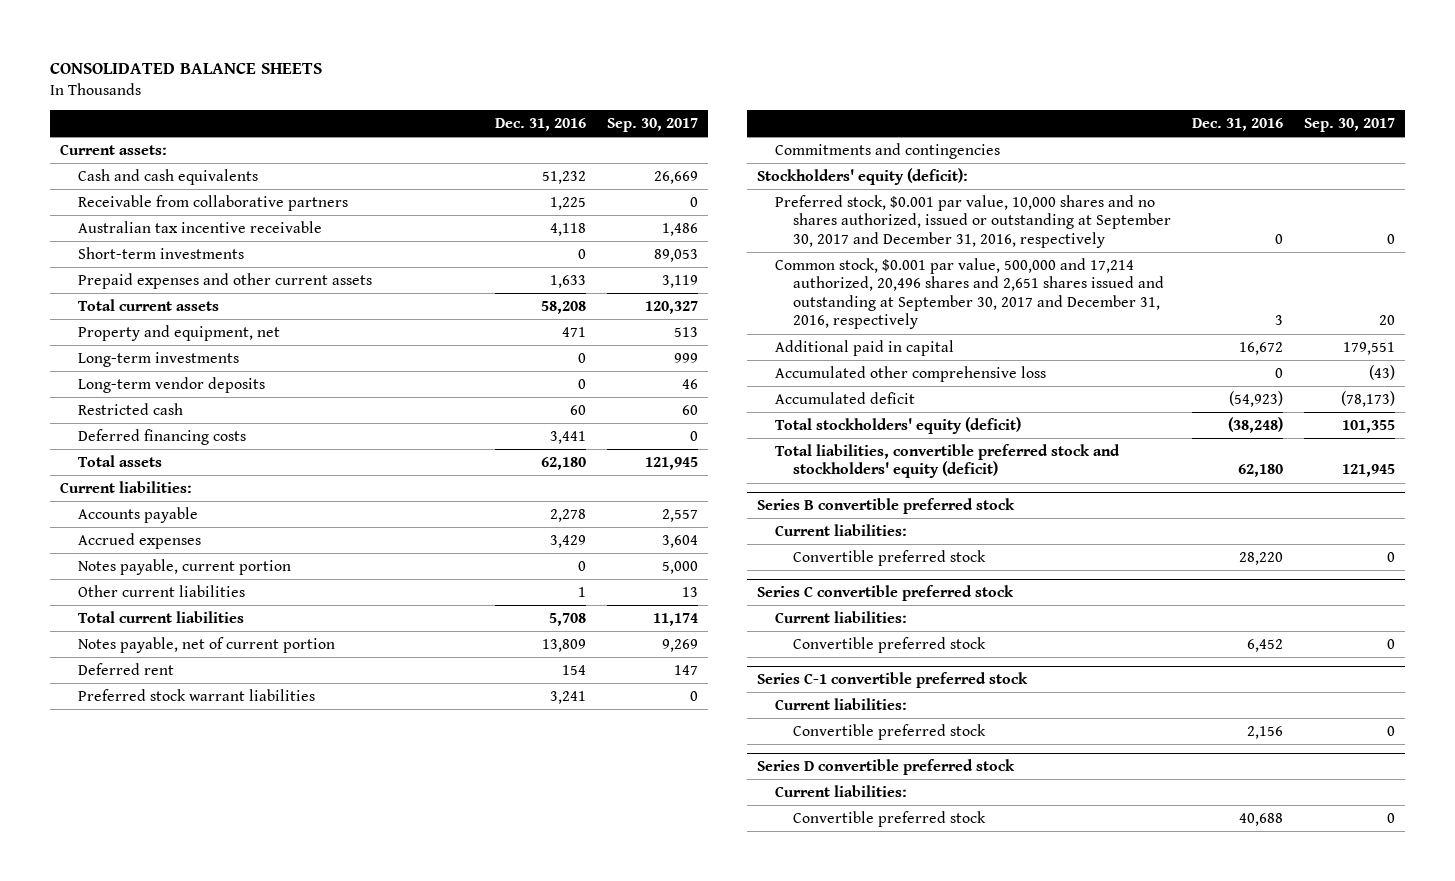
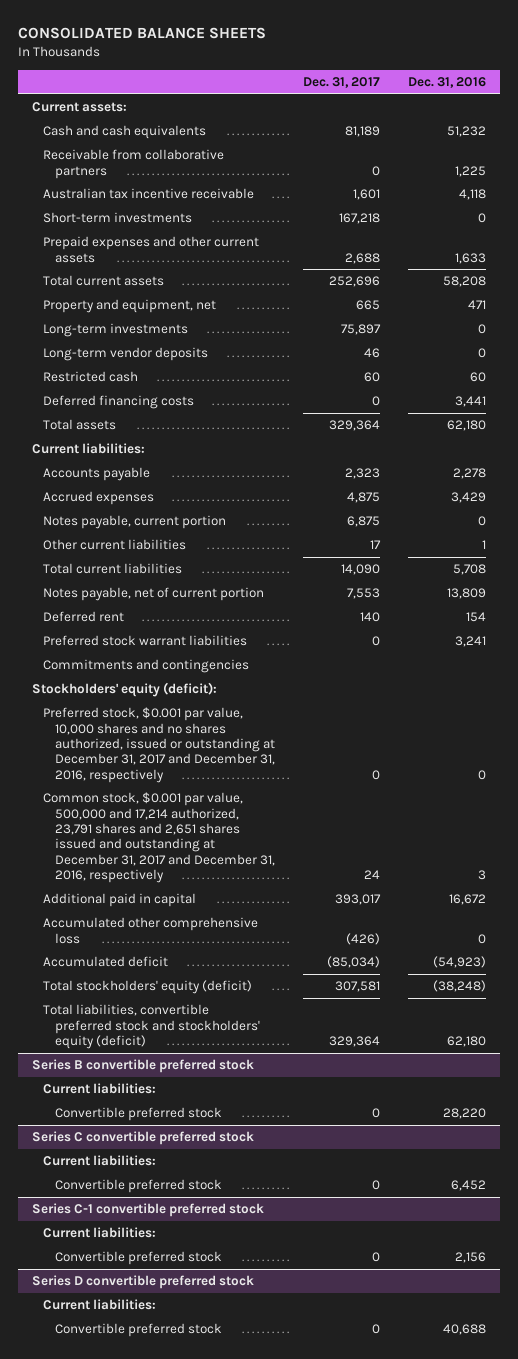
[606,118,698,133] Sep. 30, 2017 -> none
none -> [302,76,380,88] Dec. 31, 2017
[775,194,1171,248] Preferred stock, $0.001 par value, 10,000 shares and no shares authorized, issued or outstanding at September 30, 2017 and December 31, 2016, respectively -> [43,707,275,783] Preferred stock, $0.001 par value, 10,000 shares and no shares authorized, issued or outstanding at December 31, 2017 and December 31, 2016, respectively
[775,257,1164,330] Common stock, $0.001 par value, 500,000 and 17,214 authorized, 20,496 shares and 2,651 shares issued and outstanding at September 30, 2017 and December 31, 2016, respectively -> [43,792,275,883] Common stock, $0.001 par value, 500,000 and 17,214 authorized, 23,791 shares and 2,651 shares issued and outstanding at December 31, 2017 and December 31, 2016, respectively

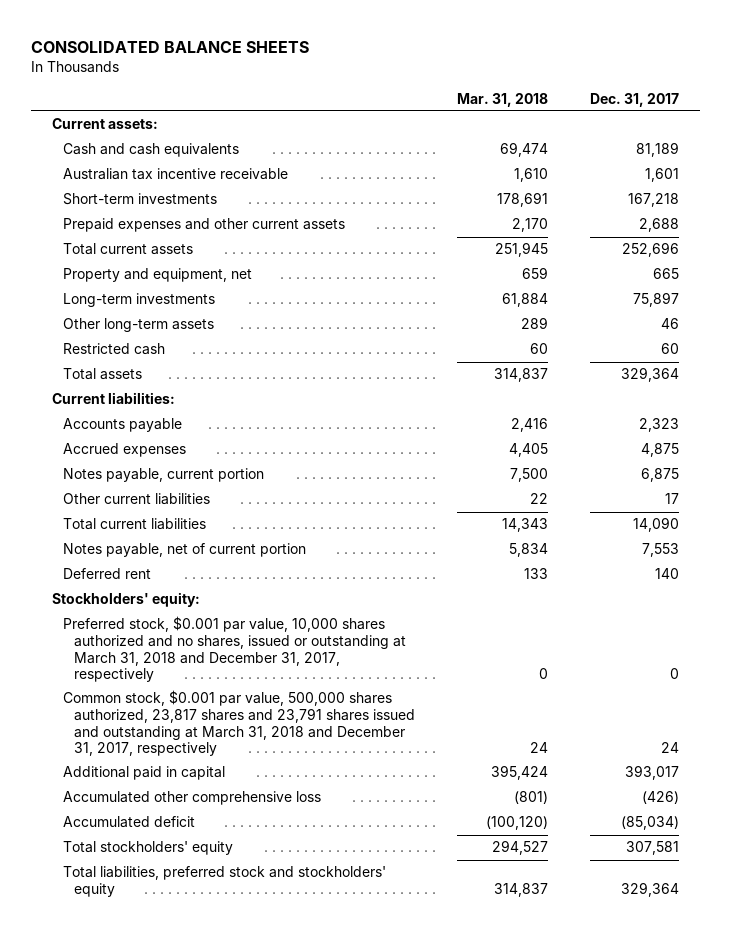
[407,76,486,88] Dec. 31, 2016 -> none
none -> [457,92,549,107] Mar. 31, 2018
[43,149,225,179] Receivable from collaborative partners -> none
[43,347,209,362] Long-term vendor deposits -> none
none -> [63,318,215,333] Other long-term assets
[43,395,195,410] Deferred financing costs -> none
[43,635,248,647] Preferred stock warrant liabilities -> none
[43,659,250,674] Commitments and contingencies -> none
[31,682,217,698] Stockholders' equity (deficit): -> [52,592,201,608] Stockholders' equity:
[43,707,275,783] Preferred stock, $0.001 par value, 10,000 shares and no shares authorized, issued or outstanding at December 31, 2017 and December 31, 2016, respectively -> [63,616,406,683] Preferred stock, $0.001 par value, 10,000 shares authorized and no shares, issued or outstanding at March 31, 2018 and December 31, 2017, respectively
[43,792,275,883] Common stock, $0.001 par value, 500,000 and 17,214 authorized, 23,791 shares and 2,651 shares issued and outstanding at December 31, 2017 and December 31, 2016, respectively -> [63,690,415,757] Common stock, $0.001 par value, 500,000 shares authorized, 23,817 shares and 23,791 shares issued and outstanding at March 31, 2018 and December 31, 2017, respectively
[31,1059,254,1074] Series B convertible preferred stock -> none
[43,1083,157,1095] Current liabilities: -> none
[54,1107,222,1122] Convertible preferred stock -> none
[31,1131,254,1146] Series C convertible preferred stock -> none
[43,1155,157,1167] Current liabilities: -> none
[54,1179,222,1194] Convertible preferred stock -> none
[31,1203,264,1218] Series C-1 convertible preferred stock -> none
[43,1227,157,1239] Current liabilities: -> none
[54,1251,222,1266] Convertible preferred stock -> none
[31,1275,254,1290] Series D convertible preferred stock -> none
[43,1299,157,1311] Current liabilities: -> none
[54,1323,222,1338] Convertible preferred stock -> none
[43,980,253,995] Total stockholders' equity (deficit) -> [63,841,234,856] Total stockholders' equity
[43,1004,260,1049] Total liabilities, convertible preferred stock and stockholders' equity (deficit) -> [63,866,387,898] Total liabilities, preferred stock and stockholders' equity

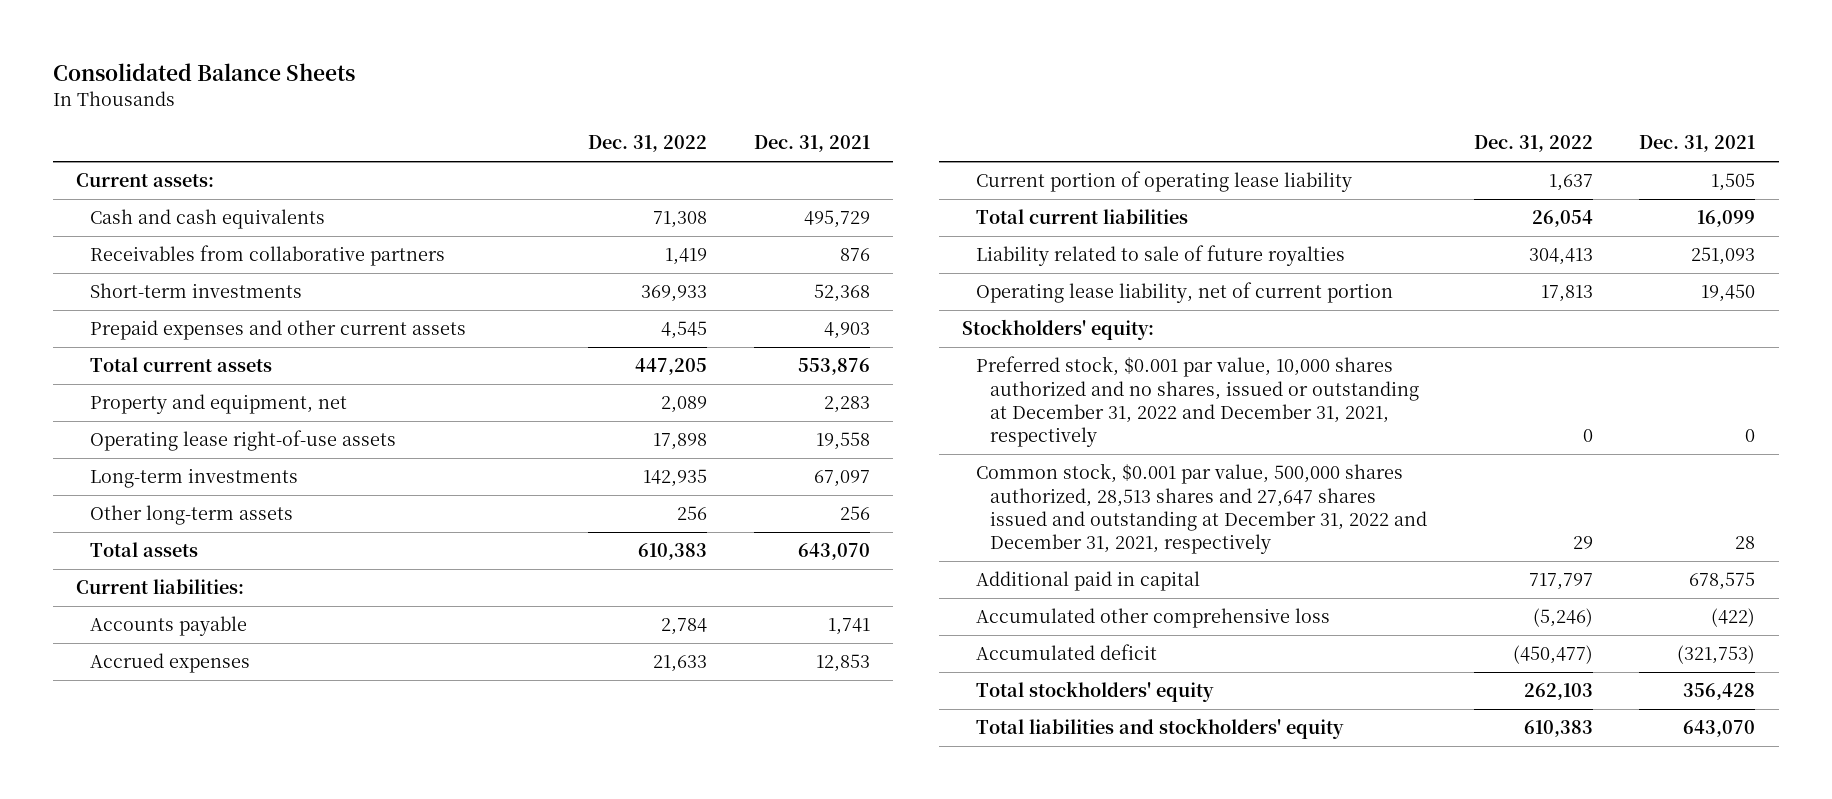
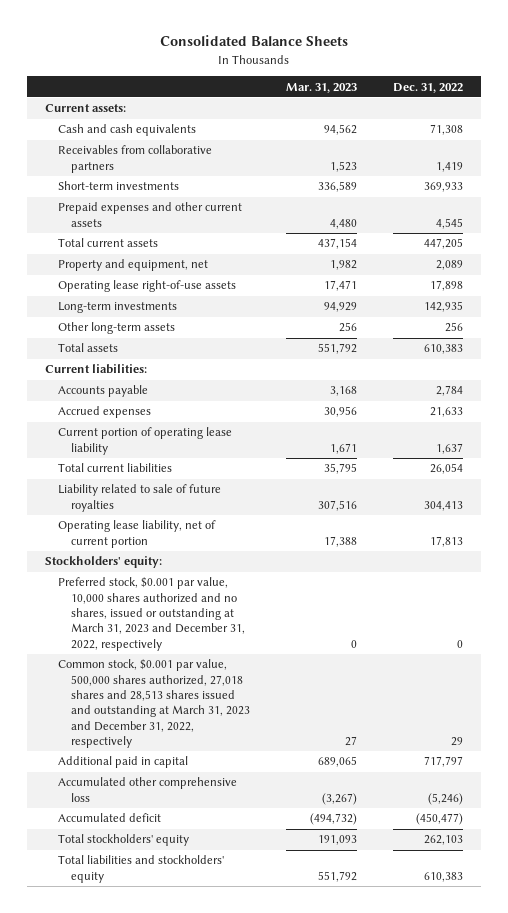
[753,135,870,153] Dec. 31, 2021 -> none
none -> [286,82,358,93] Mar. 31, 2023
[976,356,1420,448] Preferred stock, $0.001 par value, 10,000 shares authorized and no shares, issued or outstanding at December 31, 2022 and December 31, 2021, respectively -> [58,577,246,651] Preferred stock, $0.001 par value, 10,000 shares authorized and no shares, issued or outstanding at March 31, 2023 and December 31, 2022, respectively
[976,463,1428,555] Common stock, $0.001 par value, 500,000 shares authorized, 28,513 shares and 27,647 shares issued and outstanding at December 31, 2022 and December 31, 2021, respectively -> [58,659,251,749] Common stock, $0.001 par value, 500,000 shares authorized, 27,018 shares and 28,513 shares issued and outstanding at March 31, 2023 and December 31, 2022, respectively

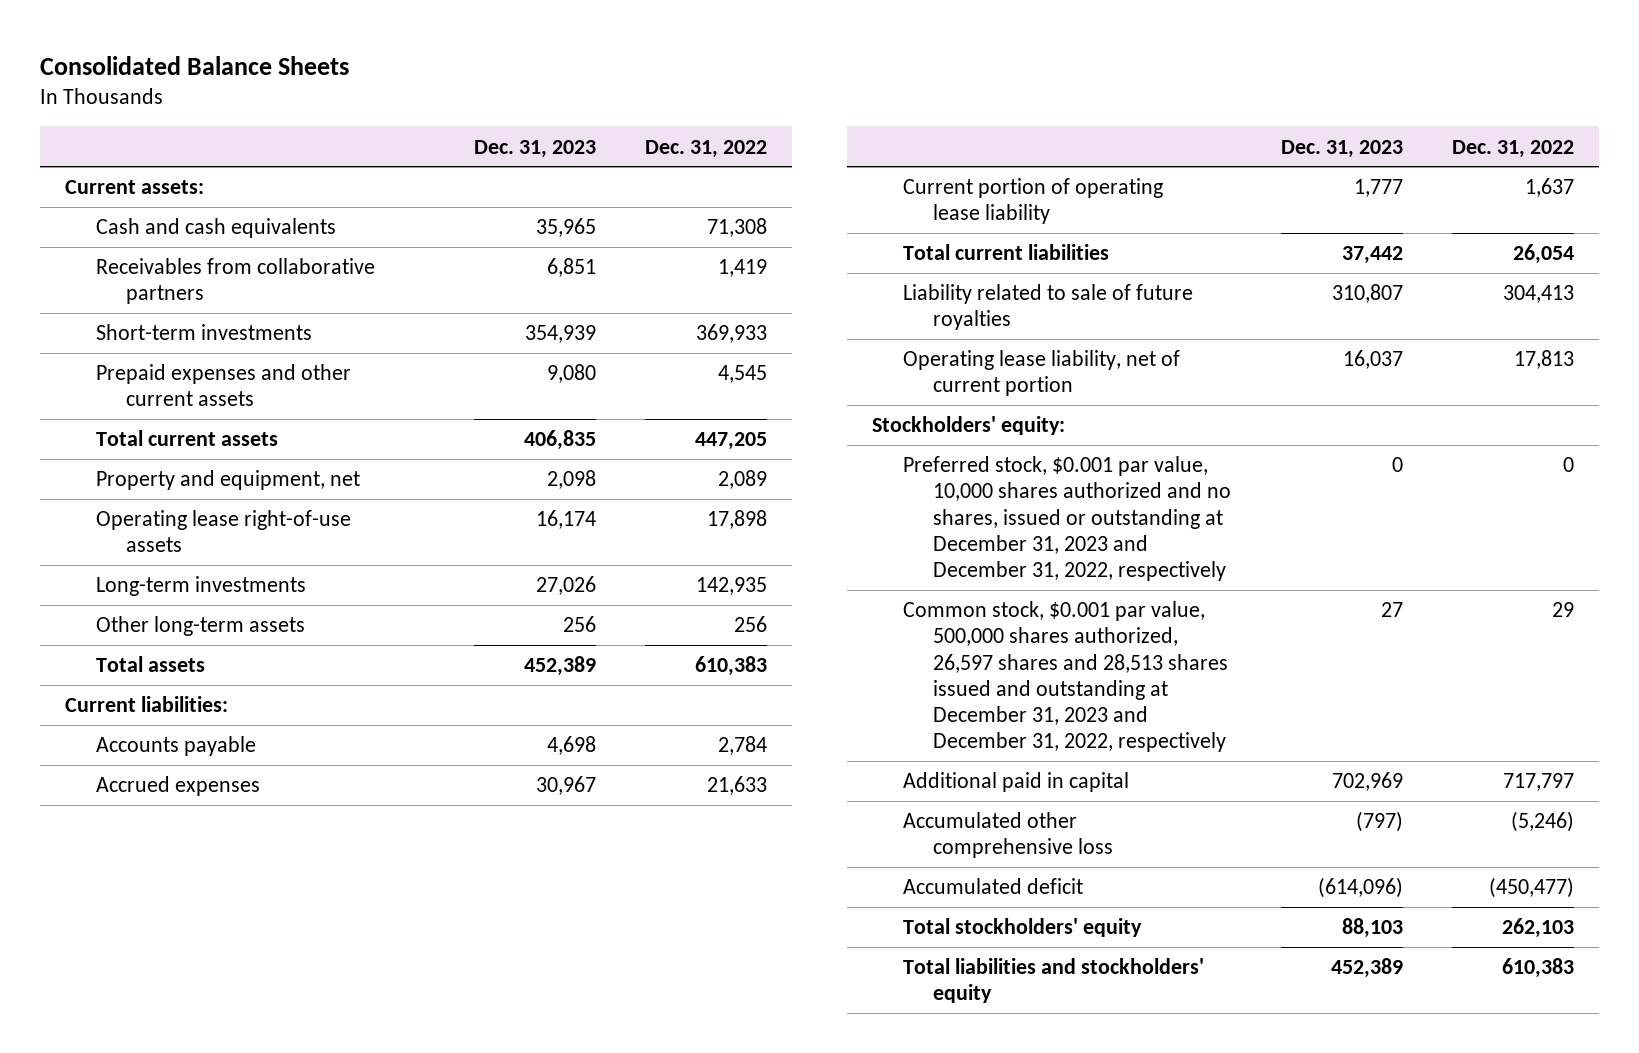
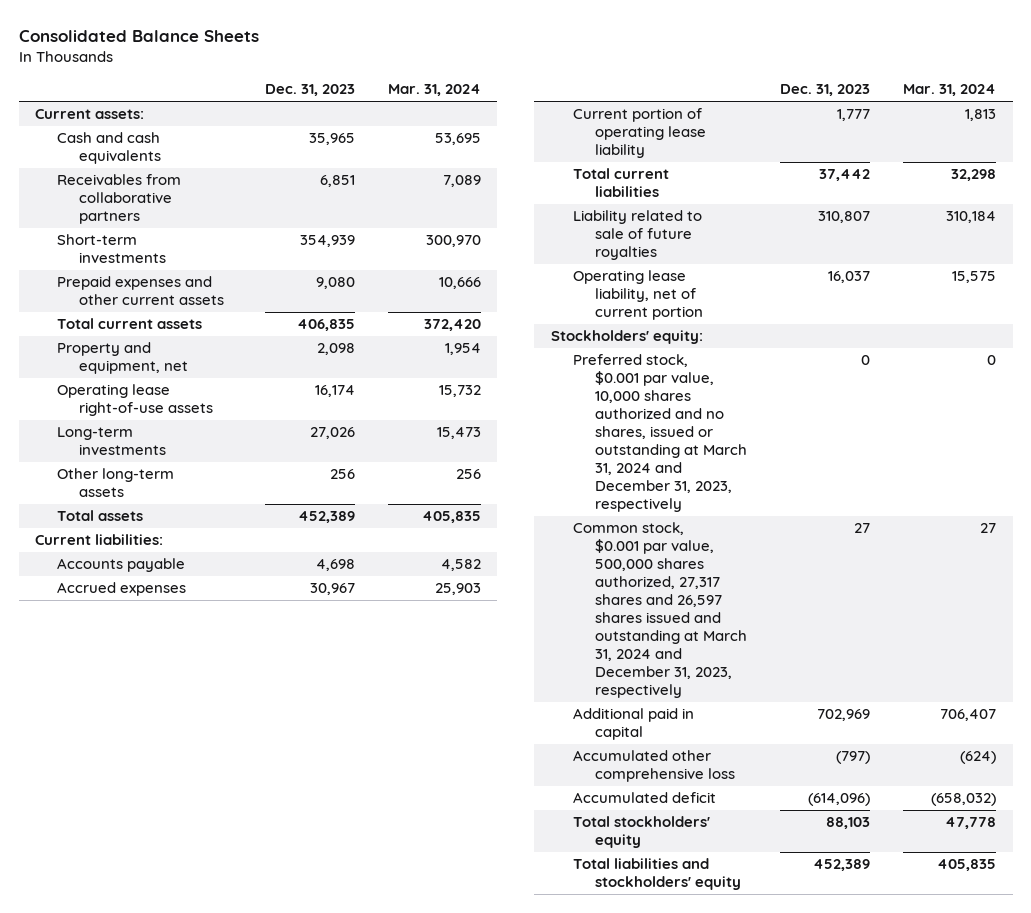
[645,139,768,158] Dec. 31, 2022 -> none
none -> [387,84,481,97] Mar. 31, 2024
[902,456,1232,581] Preferred stock, $0.001 par value, 10,000 shares authorized and no shares, issued or outstanding at December 31, 2023 and December 31, 2022, respectively -> [572,354,748,513] Preferred stock, $0.001 par value, 10,000 shares authorized and no shares, issued or outstanding at March 31, 2024 and December 31, 2023, respectively
[902,601,1229,753] Common stock, $0.001 par value, 500,000 shares authorized, 26,597 shares and 28,513 shares issued and outstanding at December 31, 2023 and December 31, 2022, respectively -> [572,522,748,699] Common stock, $0.001 par value, 500,000 shares authorized, 27,317 shares and 26,597 shares issued and outstanding at March 31, 2024 and December 31, 2023, respectively

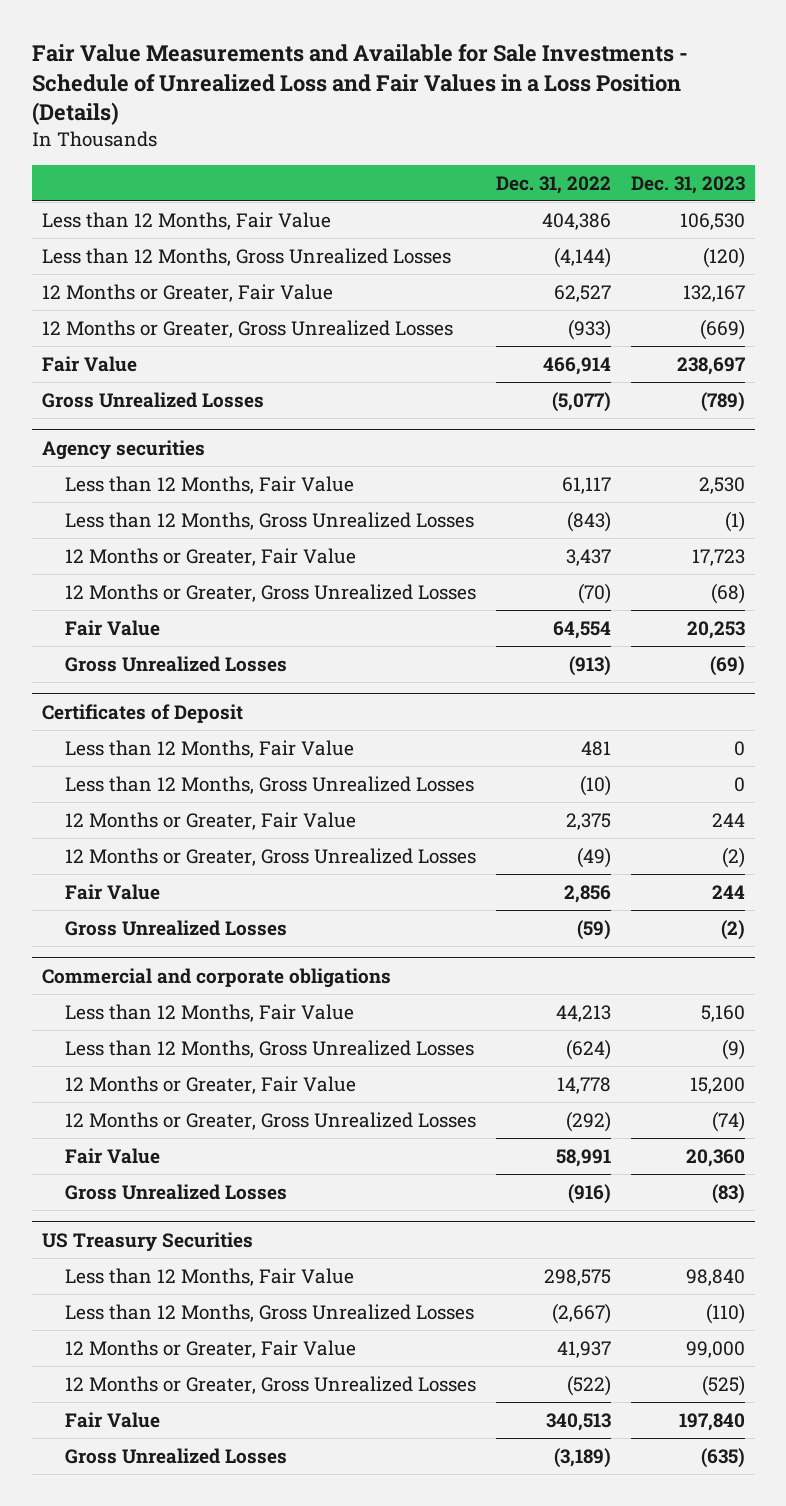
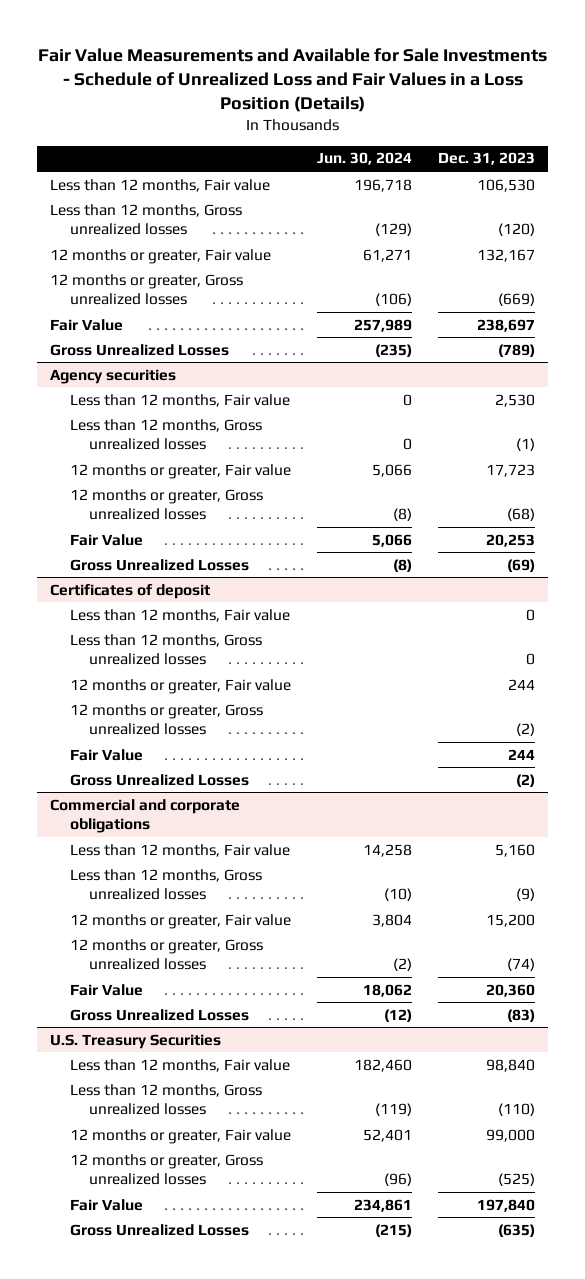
[495,175,611,194] Dec. 31, 2022 -> none
none -> [316,152,412,166] Jun. 30, 2024
[41,211,331,230] Less than 12 Months, Fair Value -> [50,178,271,192] Less than 12 months, Fair value
[41,247,451,266] Less than 12 Months, Gross Unrealized Losses -> [50,203,243,235] Less than 12 months, Gross unrealized losses
[41,283,333,302] 12 Months or Greater, Fair Value -> [50,248,272,264] 12 months or greater, Fair value
[41,319,453,338] 12 Months or Greater, Gross Unrealized Losses -> [50,273,244,305] 12 months or greater, Gross unrealized losses
[64,475,354,494] Less than 12 Months, Fair Value -> [69,393,290,407] Less than 12 months, Fair value
[64,511,474,530] Less than 12 Months, Gross Unrealized Losses -> [69,418,262,450] Less than 12 months, Gross unrealized losses
[64,547,356,566] 12 Months or Greater, Fair Value -> [69,463,291,479] 12 months or greater, Fair value
[64,583,476,602] 12 Months or Greater, Gross Unrealized Losses -> [69,488,263,520] 12 months or greater, Gross unrealized losses
[41,703,243,723] Certificates of Deposit -> [50,583,211,599] Certificates of deposit
[64,739,354,758] Less than 12 Months, Fair Value -> [69,608,290,622] Less than 12 months, Fair value
[64,775,474,794] Less than 12 Months, Gross Unrealized Losses -> [69,633,262,665] Less than 12 months, Gross unrealized losses
[64,811,356,830] 12 Months or Greater, Fair Value -> [69,678,291,694] 12 months or greater, Fair value
[64,847,476,866] 12 Months or Greater, Gross Unrealized Losses -> [69,703,263,735] 12 months or greater, Gross unrealized losses
[64,1003,354,1022] Less than 12 Months, Fair Value -> [69,843,290,857] Less than 12 months, Fair value
[64,1039,474,1058] Less than 12 Months, Gross Unrealized Losses -> [69,868,262,900] Less than 12 months, Gross unrealized losses
[64,1075,356,1094] 12 Months or Greater, Fair Value -> [69,913,291,929] 12 months or greater, Fair value
[64,1111,476,1130] 12 Months or Greater, Gross Unrealized Losses -> [69,938,263,970] 12 months or greater, Gross unrealized losses
[41,1231,253,1252] US Treasury Securities -> [50,1033,222,1049] U.S. Treasury Securities
[64,1267,354,1286] Less than 12 Months, Fair Value -> [69,1058,290,1072] Less than 12 months, Fair value
[64,1303,474,1322] Less than 12 Months, Gross Unrealized Losses -> [69,1083,262,1115] Less than 12 months, Gross unrealized losses
[64,1339,356,1358] 12 Months or Greater, Fair Value -> [69,1128,291,1144] 12 months or greater, Fair value
[64,1375,476,1394] 12 Months or Greater, Gross Unrealized Losses -> [69,1153,263,1185] 12 months or greater, Gross unrealized losses

